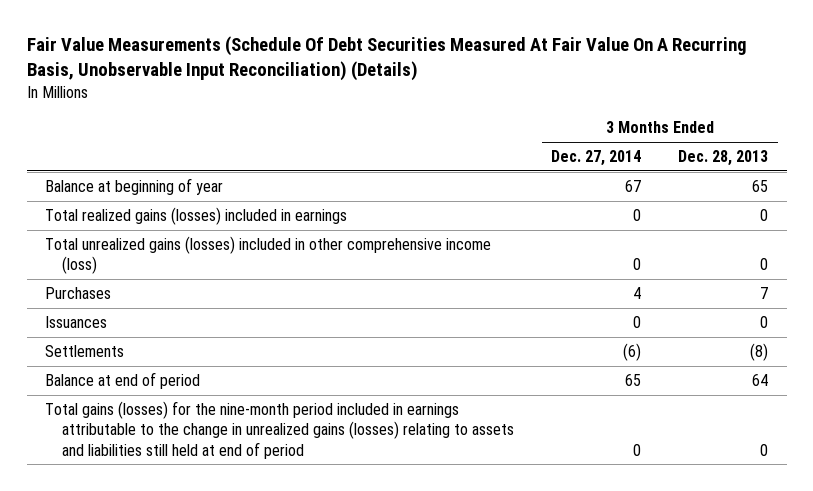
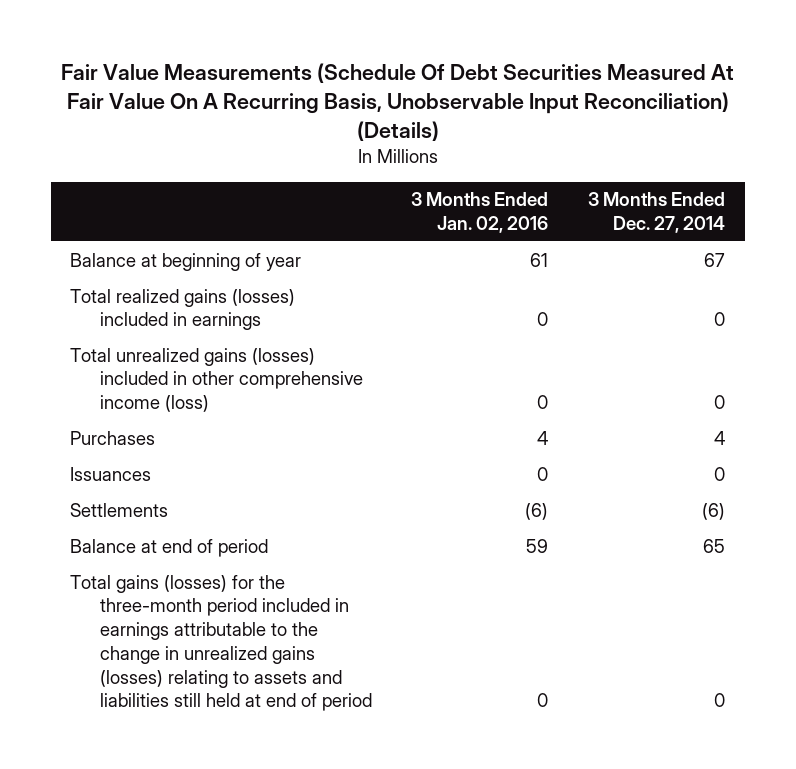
[678,150,769,167] Dec. 28, 2013 -> none
none -> [411,192,549,233] 3 Months Ended Jan. 02, 2016
[45,401,515,459] Total gains (losses) for the nine-month period included in earnings attributable to the change in unrealized gains (losses) relating to assets and liabilities still held at end of period -> [70,574,372,712] Total gains (losses) for the three-month period included in earnings attributable to the change in unrealized gains (losses) relating to assets and liabilities still held at end of period

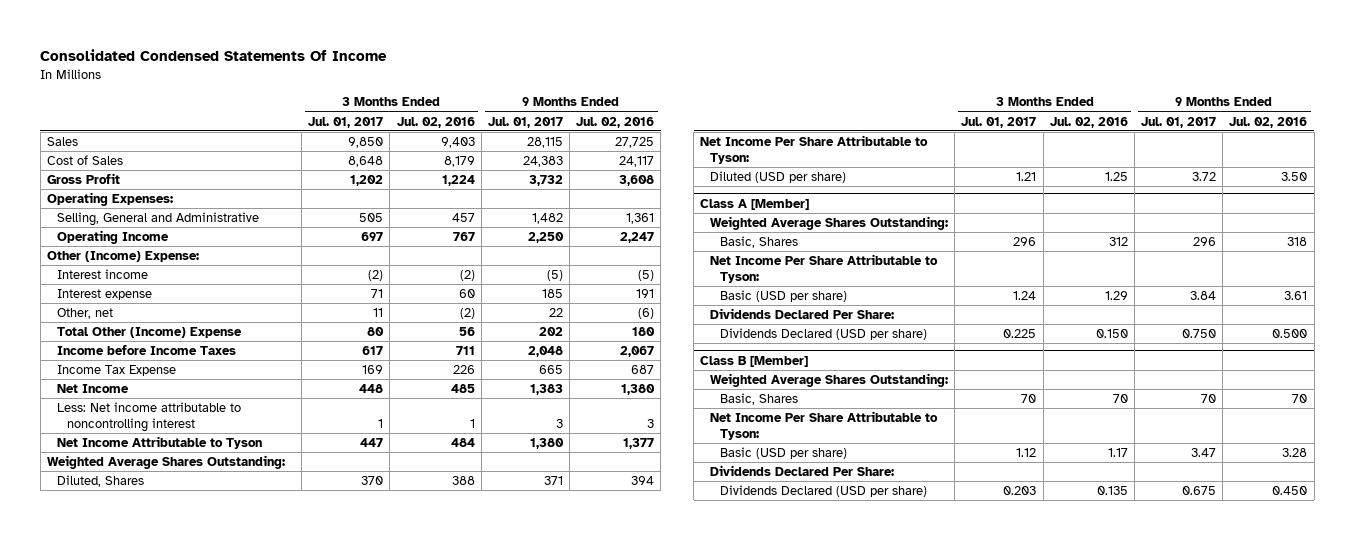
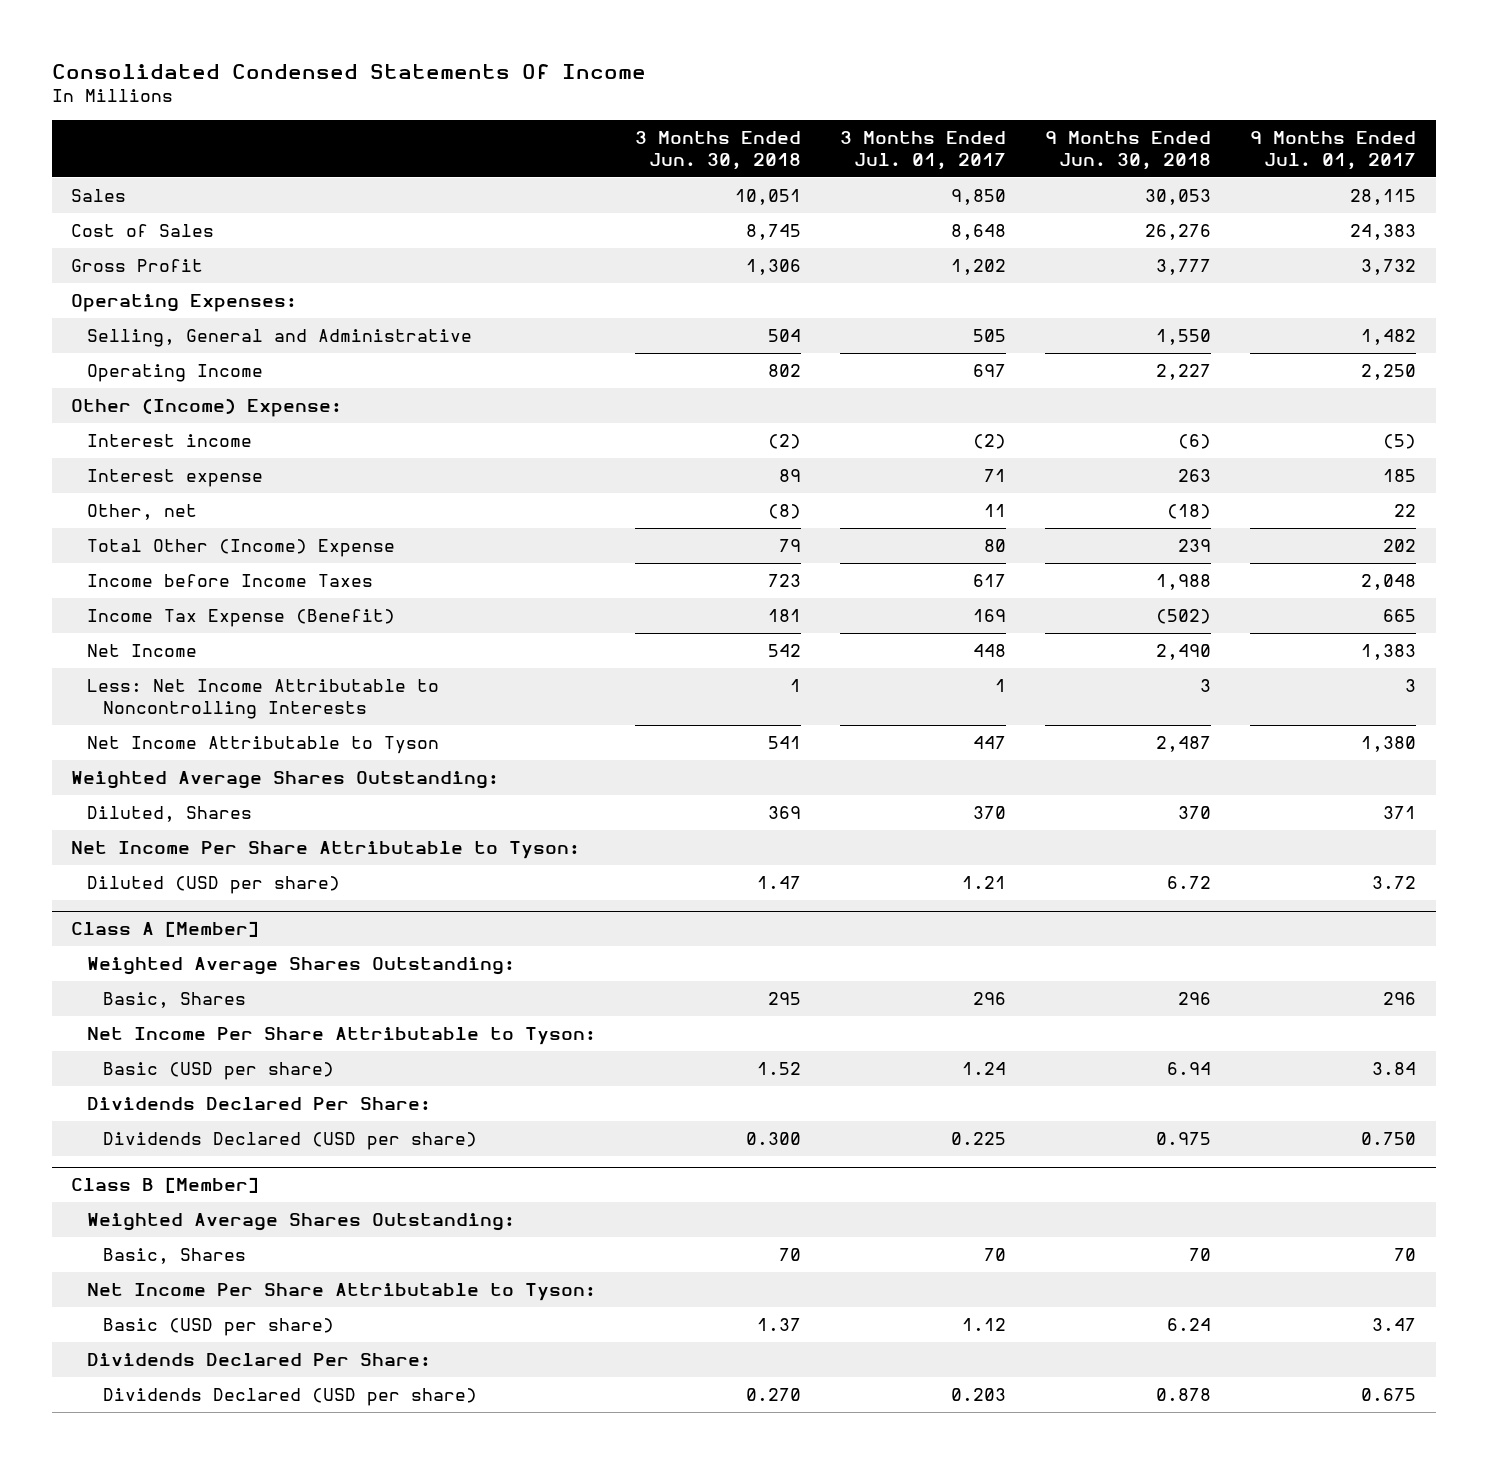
[396,116,475,128] Jul. 02, 2016 -> none
[576,116,655,128] Jul. 02, 2016 -> none
none -> [635,130,802,170] 3 Months Ended Jun. 30, 2018
none -> [1045,130,1212,170] 9 Months Ended Jun. 30, 2018
[56,365,176,377] Income Tax Expense -> [87,609,396,628] Income Tax Expense (Benefit)
[56,402,241,432] Less: Net income attributable to noncontrolling interest -> [87,679,440,720] Less: Net Income Attributable to Noncontrolling Interests

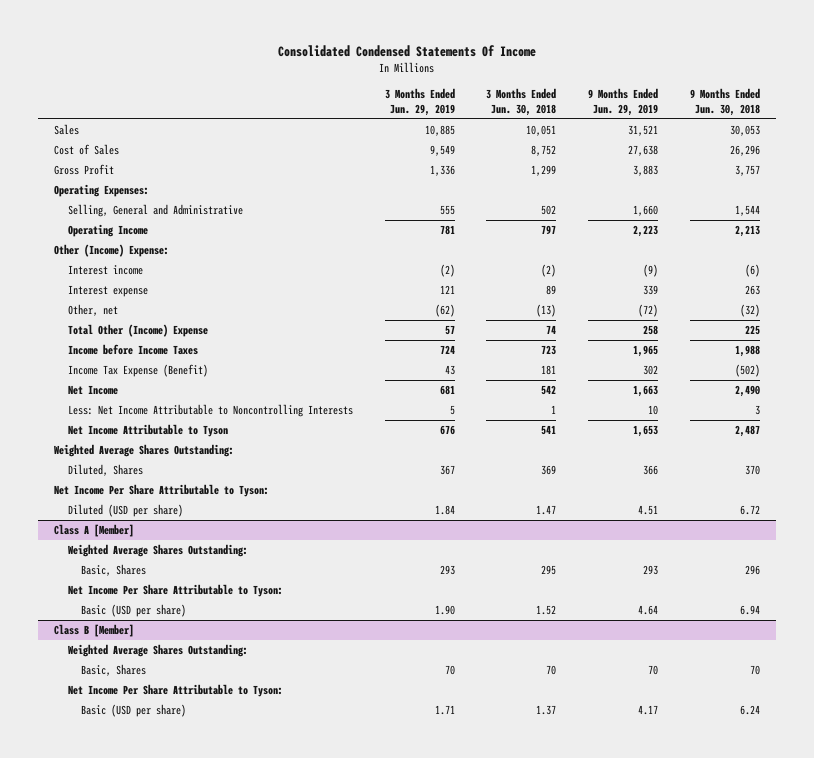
[840,130,1007,170] 3 Months Ended Jul. 01, 2017 -> none
[1250,130,1417,170] 9 Months Ended Jul. 01, 2017 -> none
none -> [384,88,455,116] 3 Months Ended Jun. 29, 2019
none -> [588,88,659,116] 9 Months Ended Jun. 29, 2019
[746,224,802,241] 8,745 -> [531,145,557,157] 8,752
[1145,224,1212,241] 26,276 -> [730,145,761,157] 26,296
[746,259,802,276] 1,306 -> [531,165,557,177] 1,299
[1156,259,1212,276] 3,777 -> [735,165,761,177] 3,757
[768,329,802,343] 504 -> [541,205,557,216] 502
[1156,329,1212,346] 1,550 -> [735,205,761,217] 1,544
[768,364,802,378] 802 -> [541,225,557,235] 797
[1156,364,1212,381] 2,227 -> [735,225,761,238] 2,213
[768,504,802,520] (8) -> [536,304,557,318] (13)
[1167,504,1212,520] (18) -> [740,304,761,318] (32)
[779,539,802,553] 79 -> [546,325,557,335] 74
[1178,539,1212,553] 239 -> [745,325,761,336] 225
[87,1097,432,1111] Dividends Declared Per Share: -> none
[102,1132,477,1151] Dividends Declared (USD per share) -> none
[87,1353,432,1367] Dividends Declared Per Share: -> none
[102,1388,477,1407] Dividends Declared (USD per share) -> none

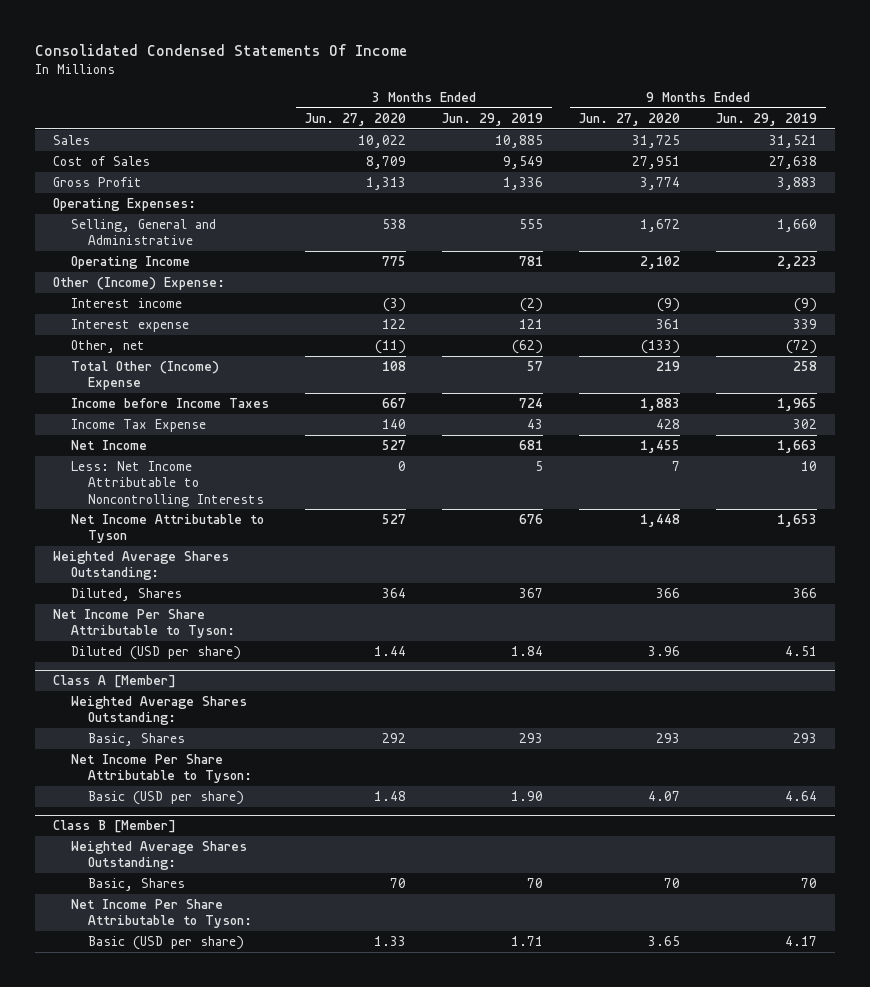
[486,88,557,116] 3 Months Ended Jun. 30, 2018 -> none
[690,88,761,116] 9 Months Ended Jun. 30, 2018 -> none
none -> [304,112,406,126] Jun. 27, 2020
none -> [578,112,680,126] Jun. 27, 2020
[67,364,208,378] Income Tax Expense (Benefit) -> [70,419,206,433] Income Tax Expense

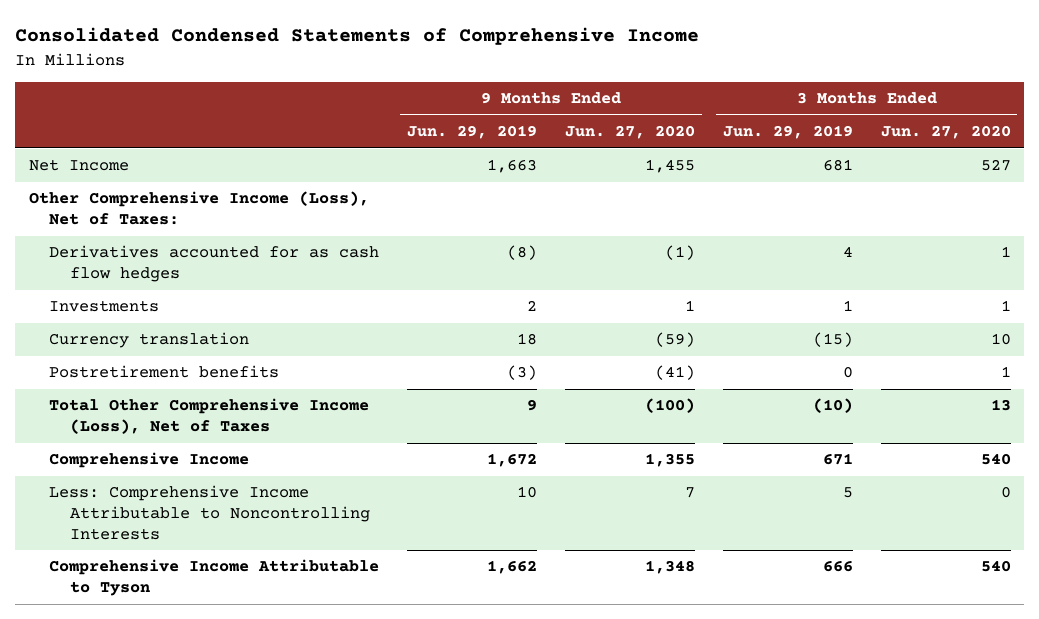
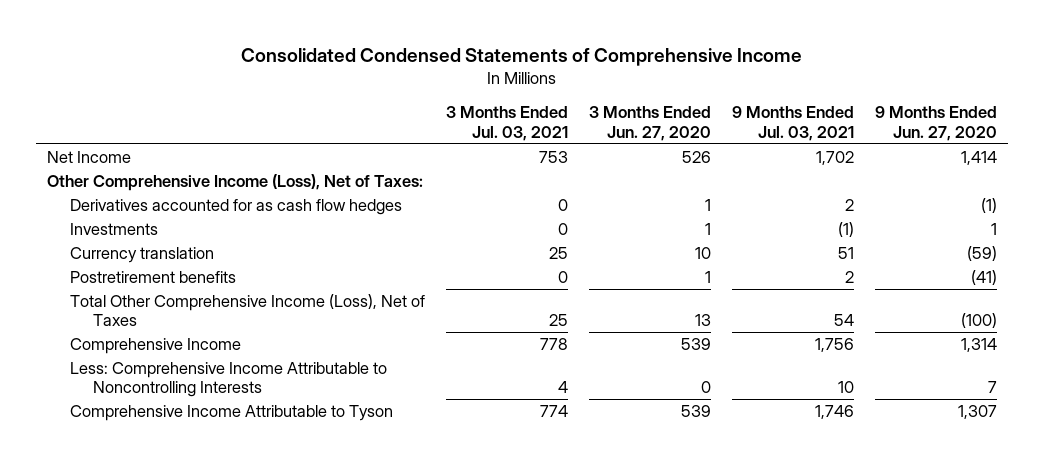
[407,125,538,140] Jun. 29, 2019 -> none
[722,125,853,140] Jun. 29, 2019 -> none
none -> [445,106,568,141] 3 Months Ended Jul. 03, 2021
none -> [732,106,855,141] 9 Months Ended Jul. 03, 2021
[644,159,695,174] 1,455 -> [961,151,998,166] 1,414
[980,159,1011,172] 527 -> [681,151,711,164] 526
[644,453,695,468] 1,355 -> [961,338,998,353] 1,314
[980,453,1011,466] 540 -> [680,338,711,351] 539
[644,560,695,575] 1,348 -> [958,405,998,420] 1,307
[980,560,1011,573] 540 -> [680,405,711,418] 539

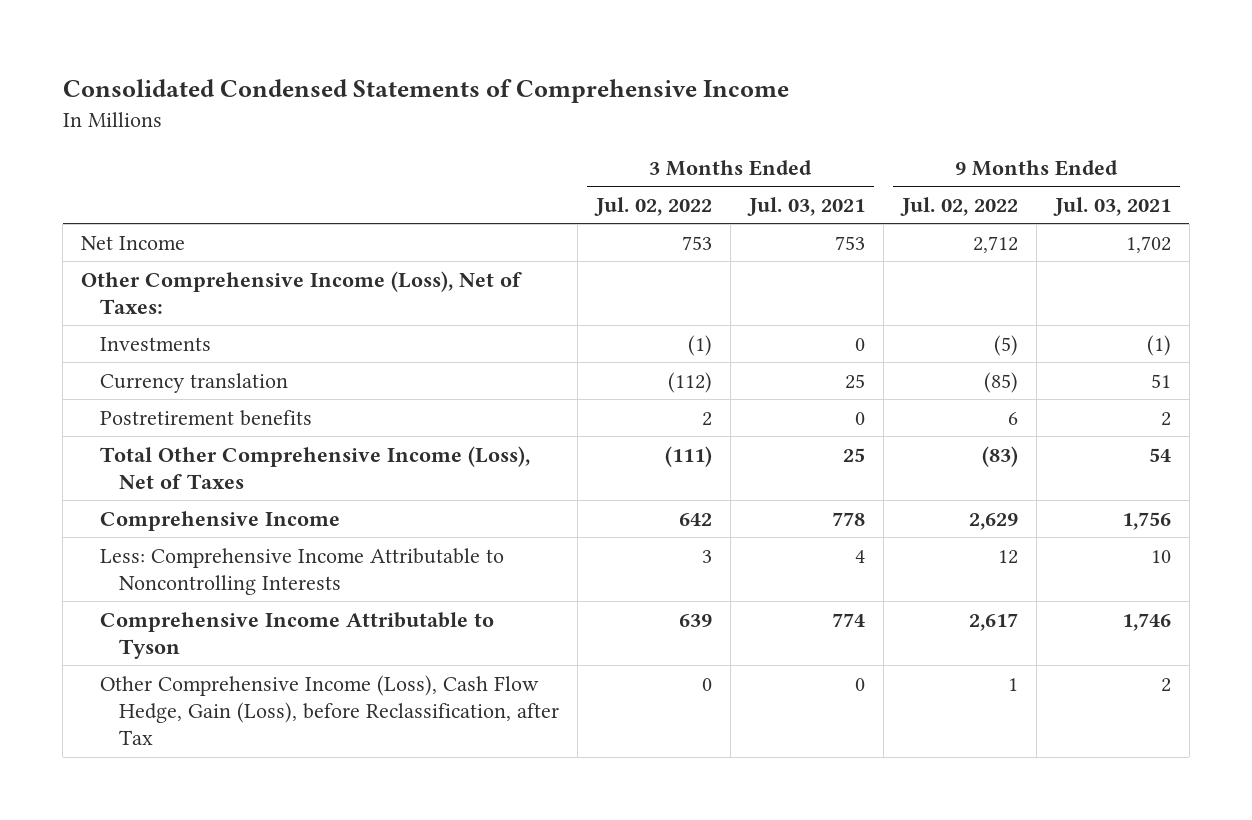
[588,106,711,141] 3 Months Ended Jun. 27, 2020 -> none
[875,106,998,141] 9 Months Ended Jun. 27, 2020 -> none
none -> [593,197,712,217] Jul. 02, 2022
none -> [899,197,1018,217] Jul. 02, 2022
[69,199,402,216] Derivatives accounted for as cash flow hedges -> none
none -> [100,674,560,746] Other Comprehensive Income (Loss), Cash Flow Hedge, Gain (Loss), before Reclassification, after Tax

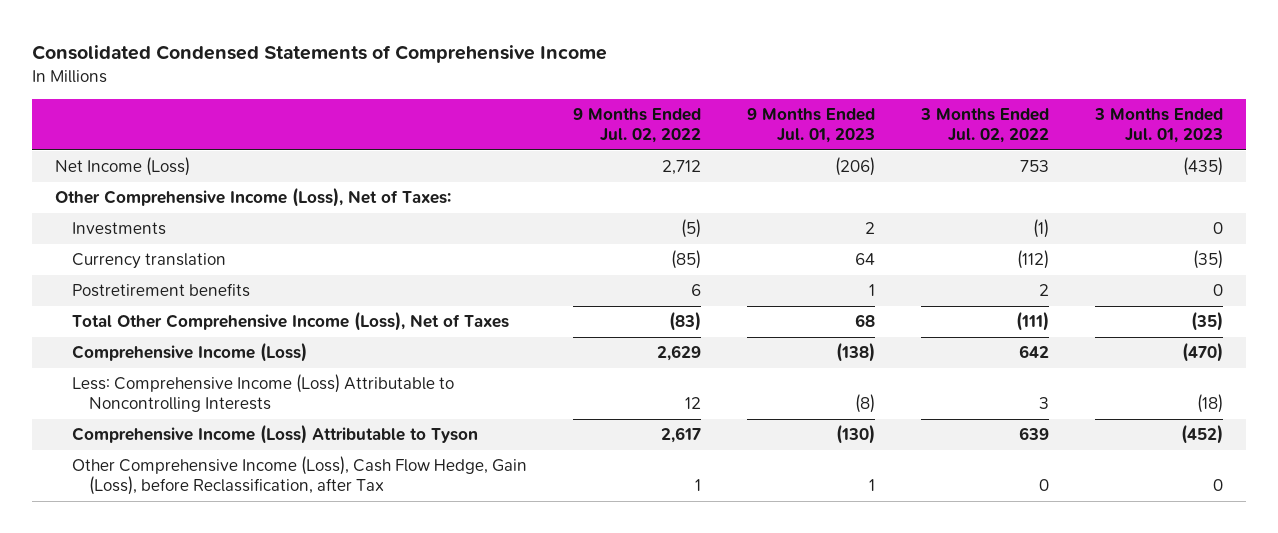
[746,197,865,217] Jul. 03, 2021 -> none
[1052,197,1171,217] Jul. 03, 2021 -> none
none -> [747,108,876,144] 9 Months Ended Jul. 01, 2023
none -> [1093,108,1223,144] 3 Months Ended Jul. 01, 2023
[81,235,186,250] Net Income -> [55,157,191,177] Net Income (Loss)
[100,510,341,531] Comprehensive Income -> [72,342,308,363] Comprehensive Income (Loss)
[100,547,505,596] Less: Comprehensive Income Attributable to Noncontrolling Interests -> [72,374,455,413] Less: Comprehensive Income (Loss) Attributable to Noncontrolling Interests
[100,611,495,660] Comprehensive Income Attributable to Tyson -> [72,424,479,445] Comprehensive Income (Loss) Attributable to Tyson

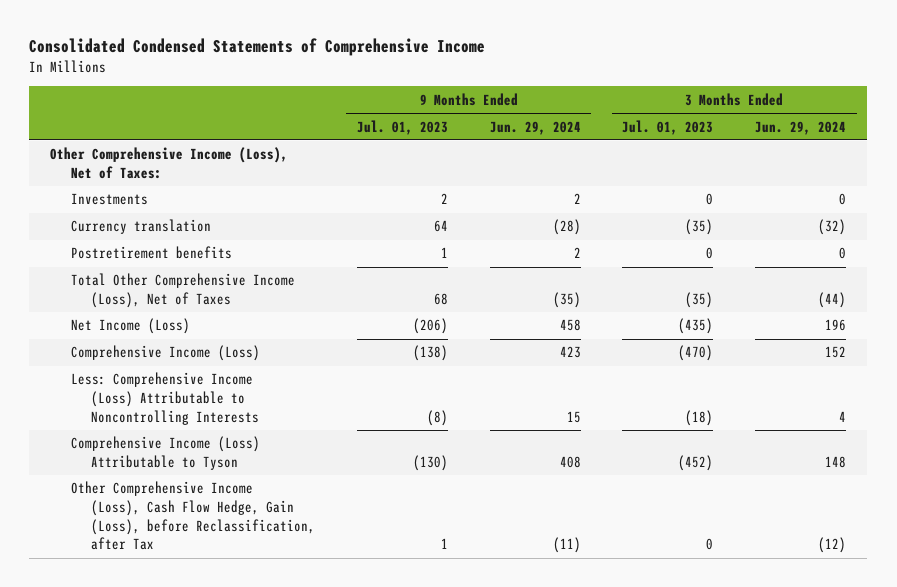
[573,108,702,144] 9 Months Ended Jul. 02, 2022 -> none
[920,108,1050,144] 3 Months Ended Jul. 02, 2022 -> none
none -> [489,120,581,135] Jun. 29, 2024
none -> [755,120,847,135] Jun. 29, 2024
[55,157,191,177] Net Income (Loss) -> [70,318,190,335] Net Income (Loss)

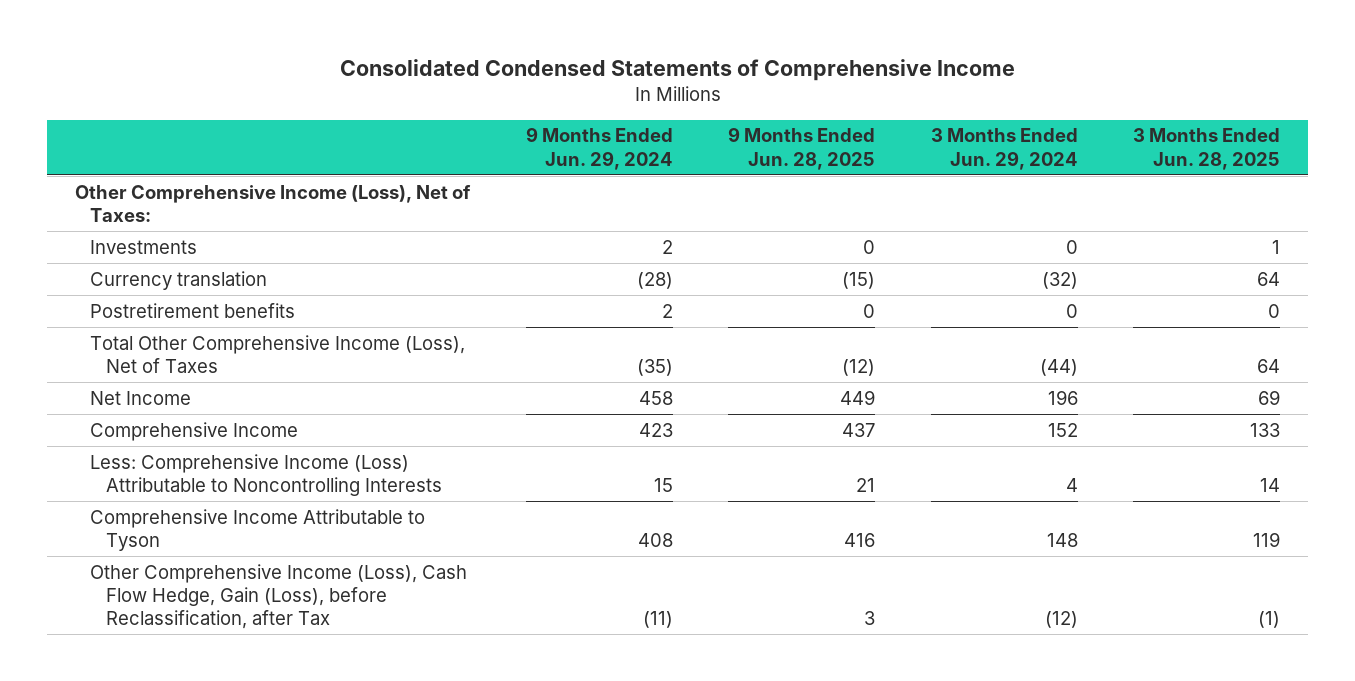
[356,119,448,135] Jul. 01, 2023 -> none
[622,119,714,135] Jul. 01, 2023 -> none
none -> [728,127,876,170] 9 Months Ended Jun. 28, 2025
none -> [1132,128,1280,170] 3 Months Ended Jun. 28, 2025
[70,318,190,335] Net Income (Loss) -> [90,390,192,405] Net Income
[70,345,260,362] Comprehensive Income (Loss) -> [90,421,299,441] Comprehensive Income
[70,436,260,471] Comprehensive Income (Loss) Attributable to Tyson -> [90,508,426,551] Comprehensive Income Attributable to Tyson

